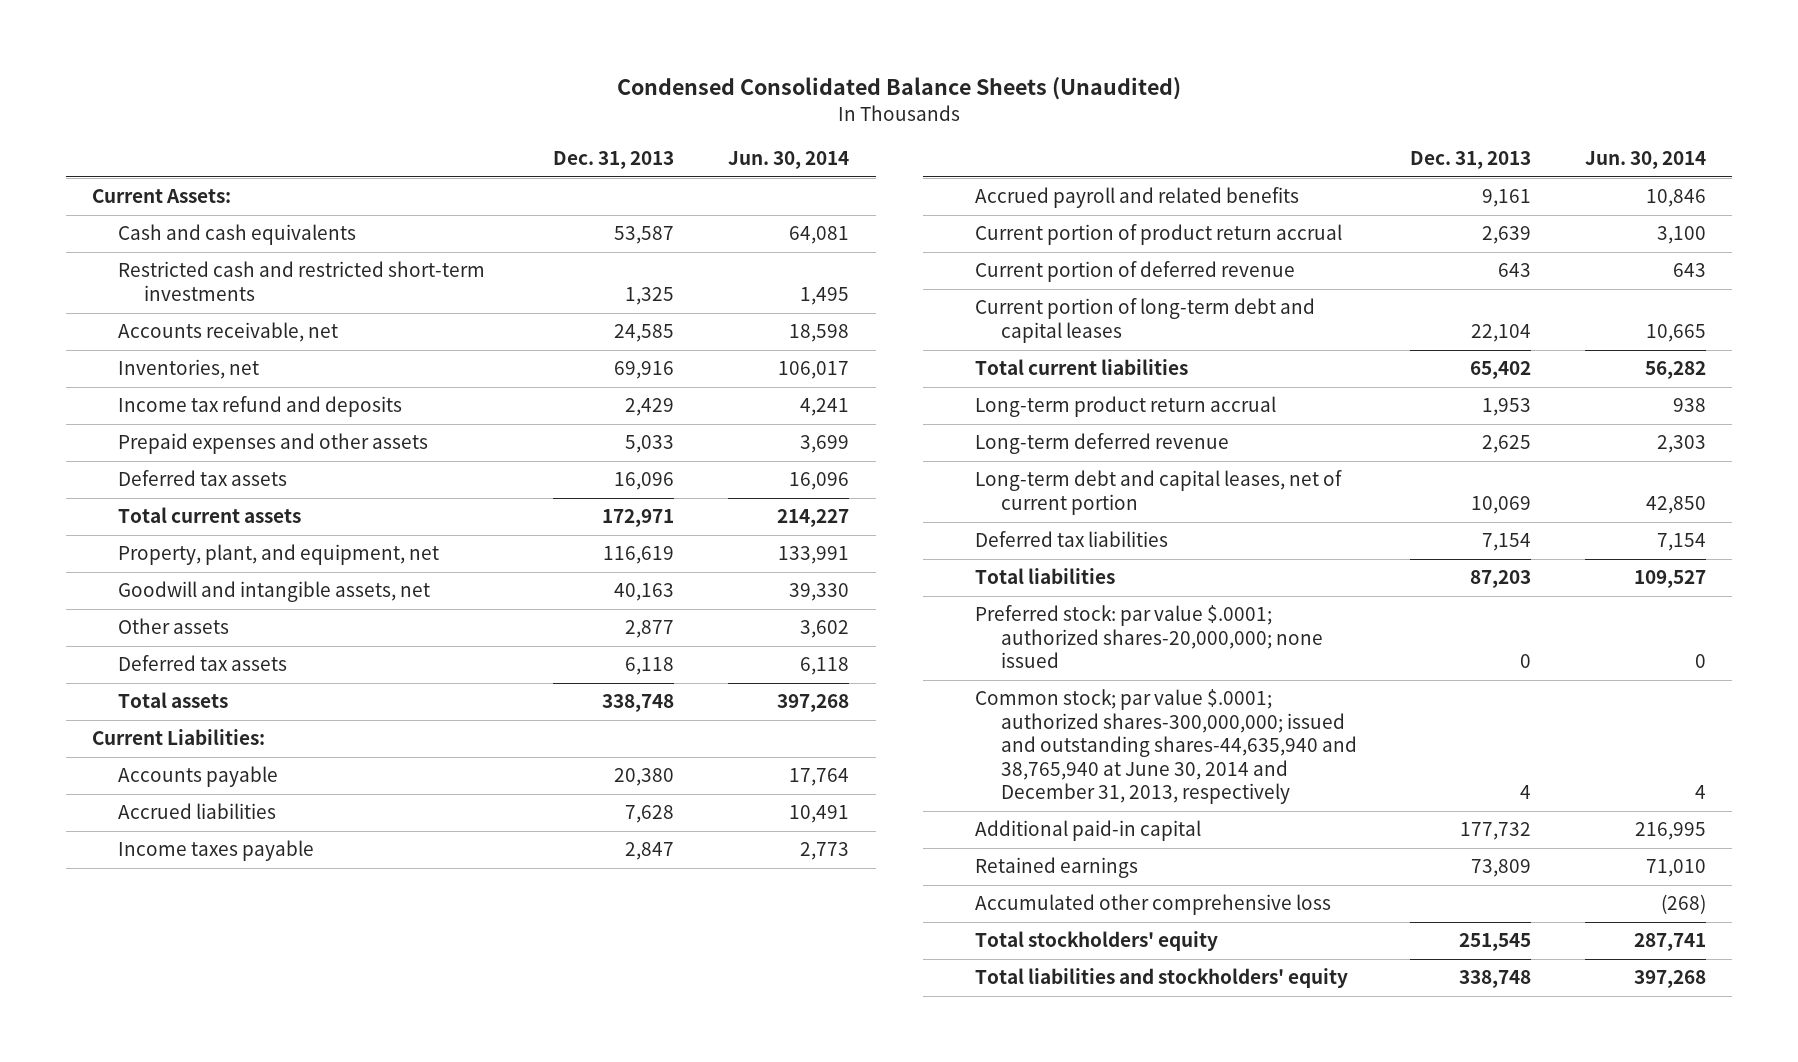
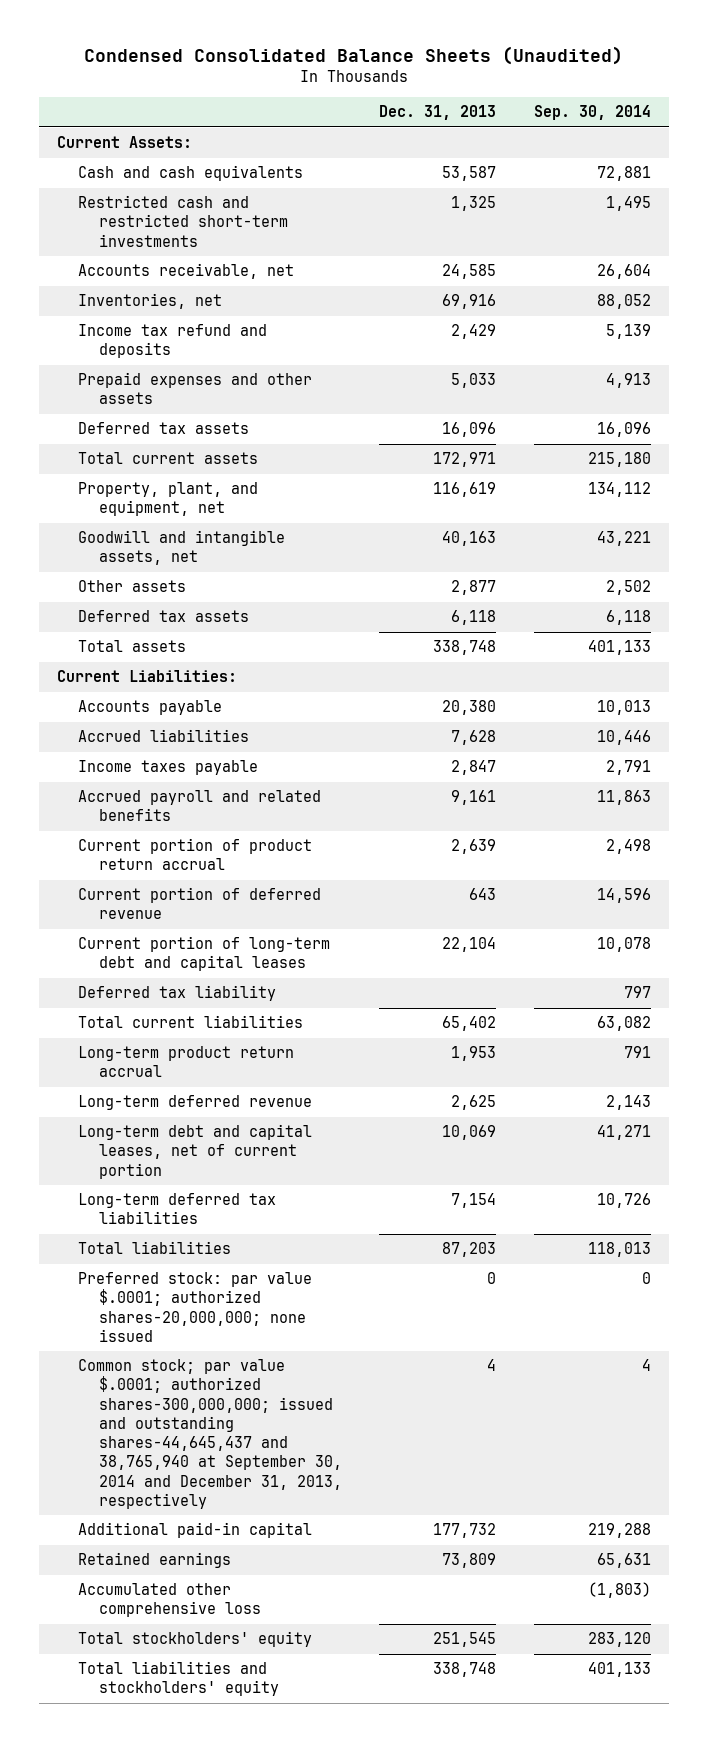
[727,150,849,169] Jun. 30, 2014 -> none
none -> [533,105,651,121] Sep. 30, 2014
none -> [78,985,277,1002] Deferred tax liability
[975,531,1169,548] Deferred tax liabilities -> [78,1193,277,1225] Long-term deferred tax liabilities
[975,689,1358,805] Common stock; par value $.0001; authorized shares-300,000,000; issued and outstanding shares-44,635,940 and 38,765,940 at June 30, 2014 and December 31, 2013, respectively -> [78,1359,343,1509] Common stock; par value $.0001; authorized shares-300,000,000; issued and outstanding shares-44,645,437 and 38,765,940 at September 30, 2014 and December 31, 2013, respectively

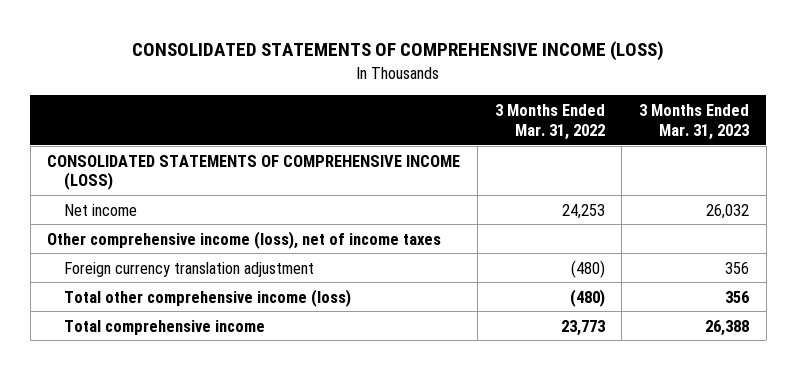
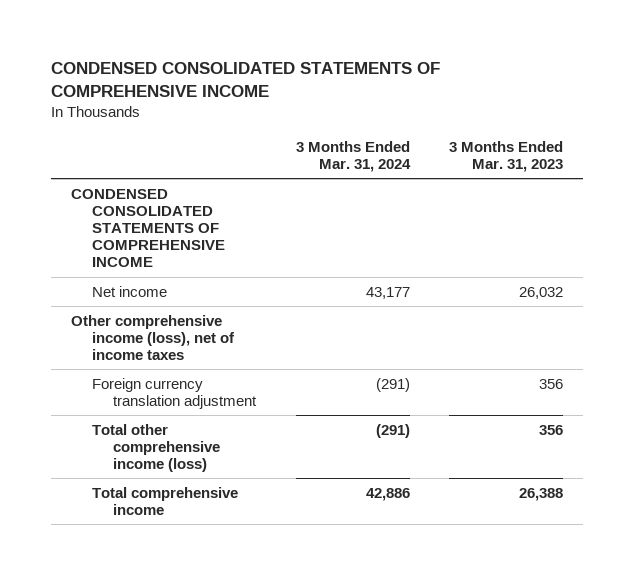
[132,41,665,62] CONSOLIDATED STATEMENTS OF COMPREHENSIVE INCOME (LOSS) -> [50,62,440,98] CONDENSED CONSOLIDATED STATEMENTS OF COMPREHENSIVE INCOME
[494,103,605,140] 3 Months Ended Mar. 31, 2022 -> none
none -> [295,140,411,172] 3 Months Ended Mar. 31, 2024
[47,154,461,191] CONSOLIDATED STATEMENTS OF COMPREHENSIVE INCOME (LOSS) -> [70,188,225,268] CONDENSED CONSOLIDATED STATEMENTS OF COMPREHENSIVE INCOME

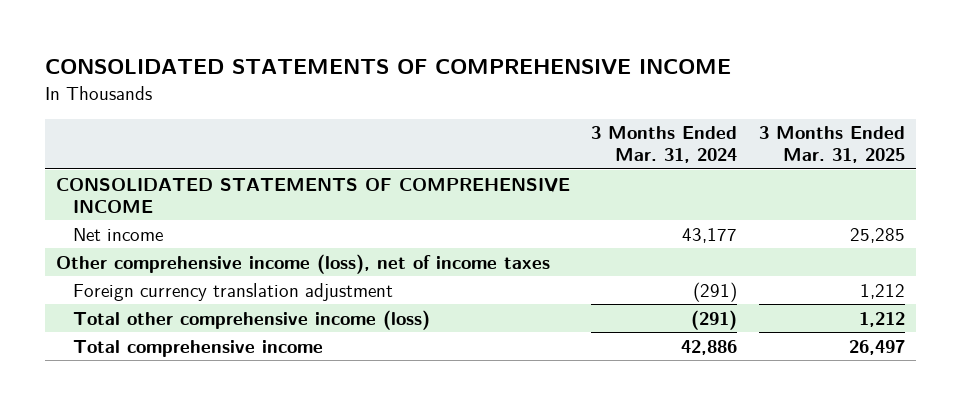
[50,62,440,98] CONDENSED CONSOLIDATED STATEMENTS OF COMPREHENSIVE INCOME -> [44,59,731,76] CONSOLIDATED STATEMENTS OF COMPREHENSIVE INCOME
[449,140,564,172] 3 Months Ended Mar. 31, 2023 -> none
none -> [758,126,905,164] 3 Months Ended Mar. 31, 2025
[70,188,225,268] CONDENSED CONSOLIDATED STATEMENTS OF COMPREHENSIVE INCOME -> [55,177,570,213] CONSOLIDATED STATEMENTS OF COMPREHENSIVE INCOME

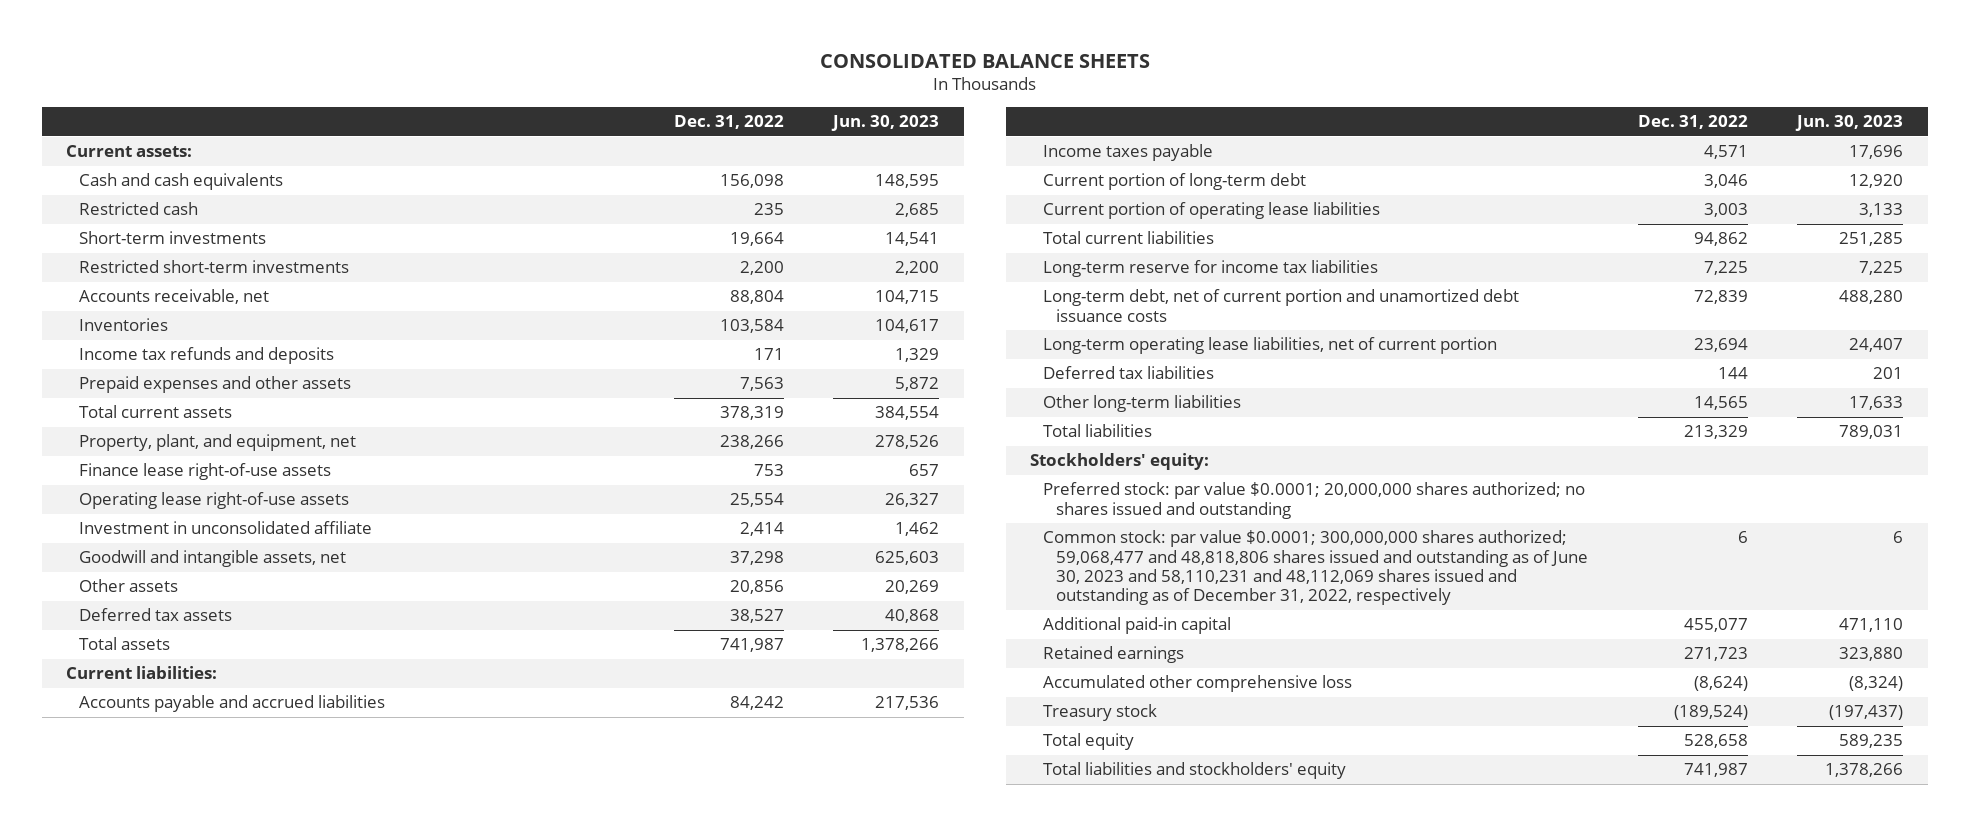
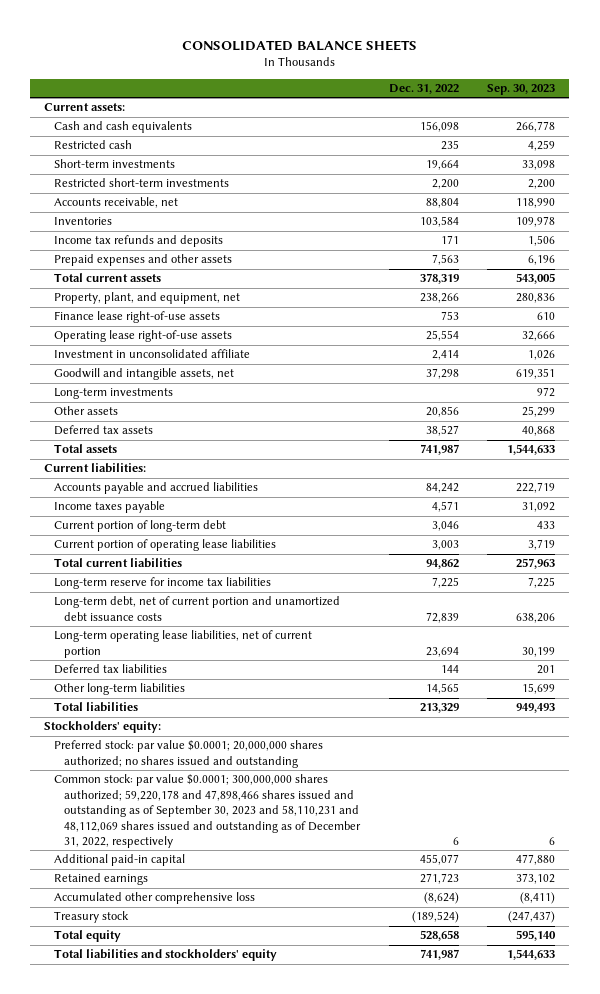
[831,115,940,132] Jun. 30, 2023 -> none
none -> [487,83,556,95] Sep. 30, 2023
none -> [54,388,174,400] Long-term investments
[1043,530,1589,606] Common stock: par value $0.0001; 300,000,000 shares authorized; 59,068,477 and 48,818,806 shares issued and outstanding as of June 30, 2023 and 58,110,231 and 48,112,069 shares issued and outstanding as of December 31, 2022, respectively -> [54,774,362,848] Common stock: par value $0.0001; 300,000,000 shares authorized; 59,220,178 and 47,898,466 shares issued and outstanding as of September 30, 2023 and 58,110,231 and 48,112,069 shares issued and outstanding as of December 31, 2022, respectively

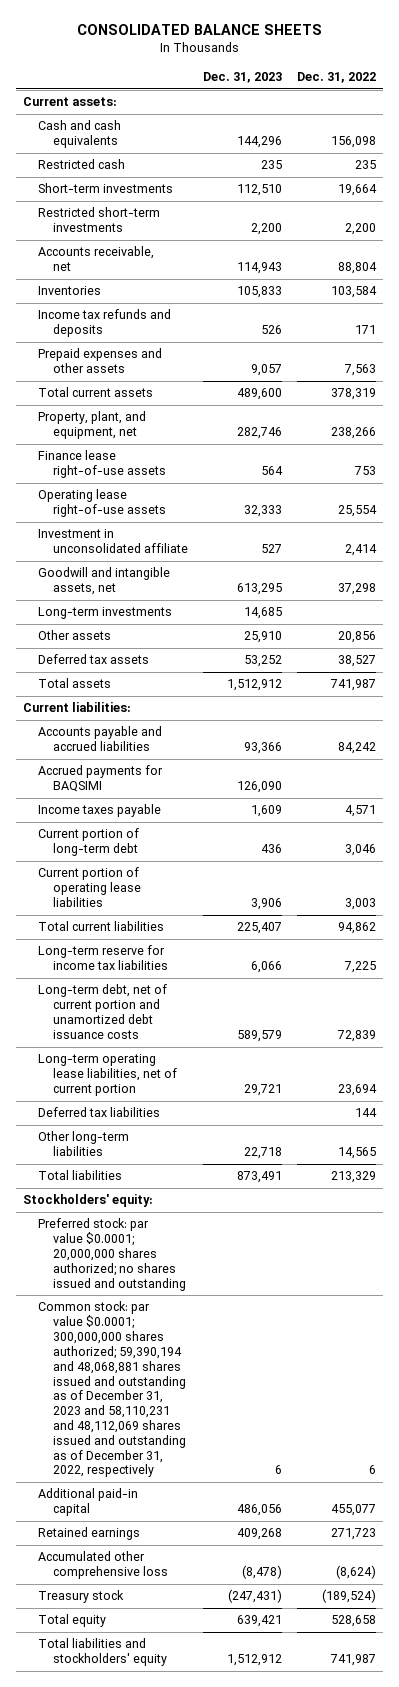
[487,83,556,95] Sep. 30, 2023 -> none
none -> [203,71,283,83] Dec. 31, 2023
none -> [38,765,164,793] Accrued payments for BAQSIMI
[54,774,362,848] Common stock: par value $0.0001; 300,000,000 shares authorized; 59,220,178 and 47,898,466 shares issued and outstanding as of September 30, 2023 and 58,110,231 and 48,112,069 shares issued and outstanding as of December 31, 2022, respectively -> [38,1301,187,1478] Common stock: par value $0.0001; 300,000,000 shares authorized; 59,390,194 and 48,068,881 shares issued and outstanding as of December 31, 2023 and 58,110,231 and 48,112,069 shares issued and outstanding as of December 31, 2022, respectively

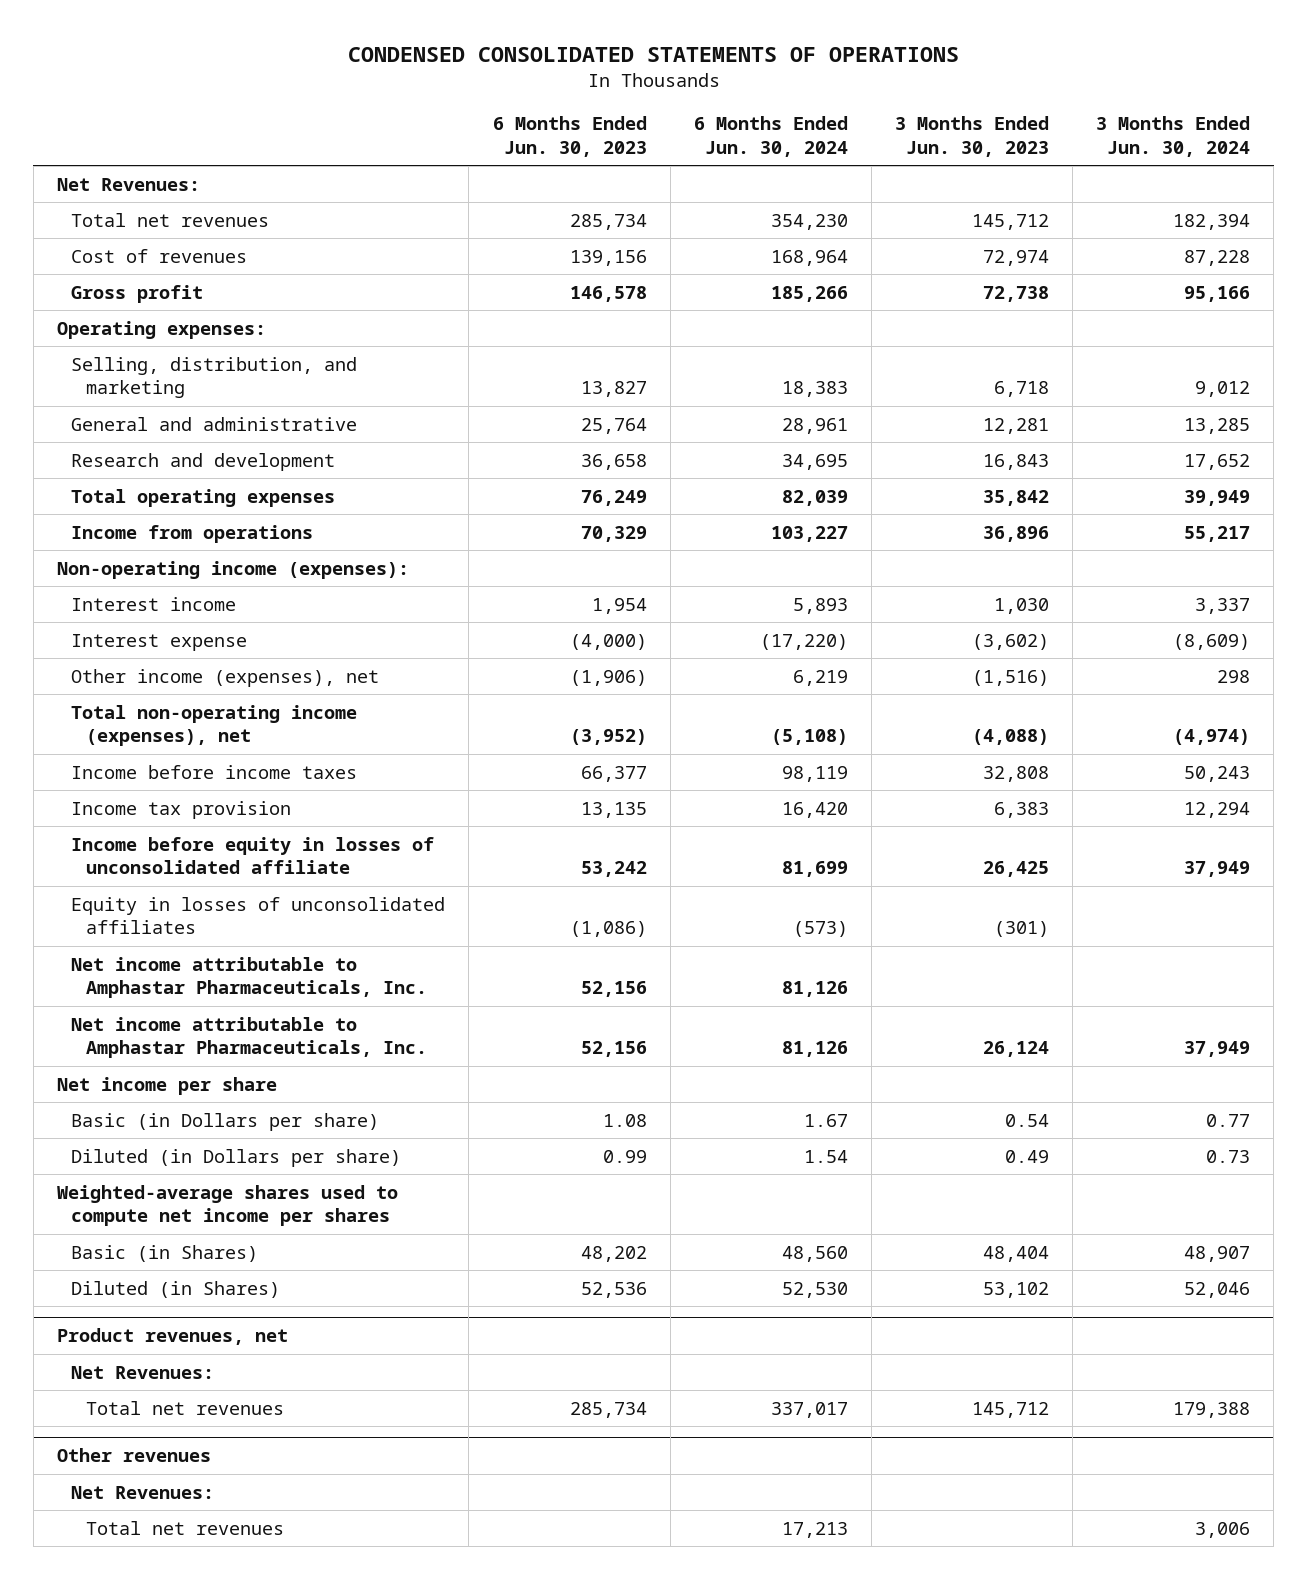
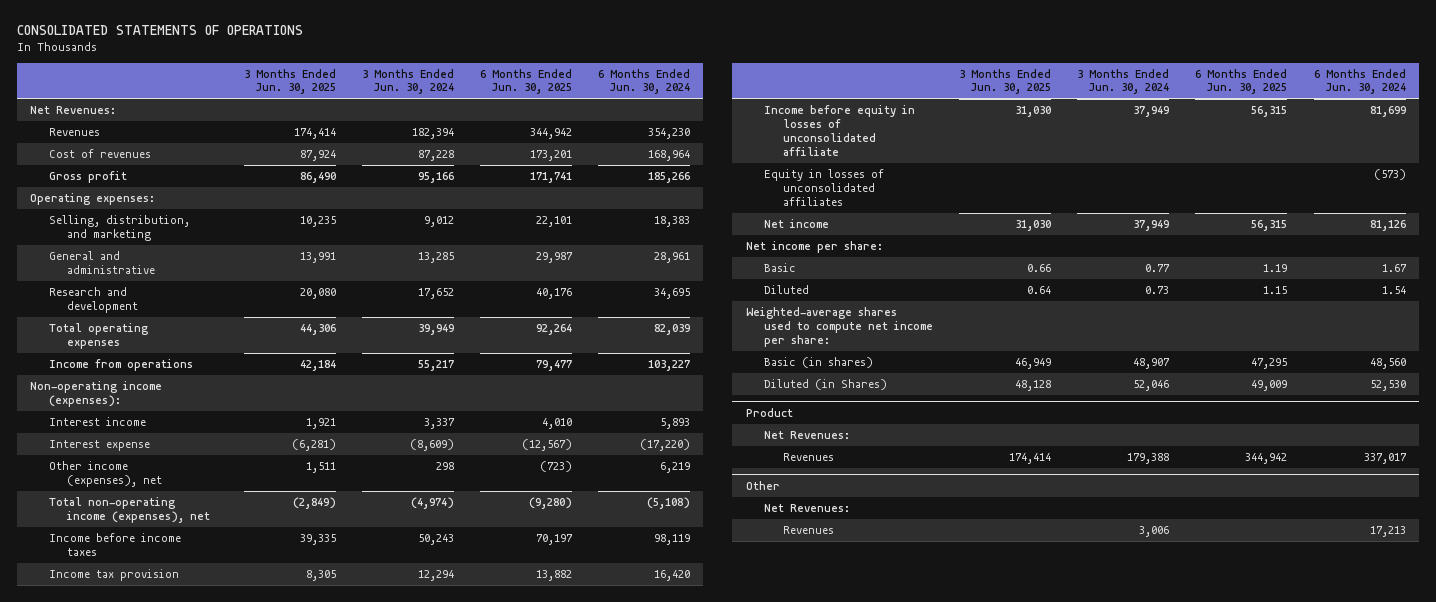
[347,47,959,63] CONDENSED CONSOLIDATED STATEMENTS OF OPERATIONS -> [17,25,304,36] CONSOLIDATED STATEMENTS OF OPERATIONS
[492,116,647,157] 6 Months Ended Jun. 30, 2023 -> none
[895,116,1050,157] 3 Months Ended Jun. 30, 2023 -> none
none -> [243,68,336,95] 3 Months Ended Jun. 30, 2025
none -> [480,68,573,95] 6 Months Ended Jun. 30, 2025
[71,212,270,227] Total net revenues -> [48,127,100,136] Revenues
[71,956,427,999] Net income attributable to Amphastar Pharmaceuticals, Inc. -> none
[71,1016,427,1059] Net income attributable to Amphastar Pharmaceuticals, Inc. -> [764,218,830,228] Net income
[56,1076,277,1095] Net income per share -> [745,240,883,253] Net income per share:
[71,1112,380,1131] Basic (in Dollars per share) -> [764,262,797,272] Basic
[71,1148,402,1167] Diluted (in Dollars per share) -> [764,284,810,294] Diluted
[56,1184,398,1227] Weighted-average shares used to compute net income per shares -> [745,306,934,347] Weighted-average shares used to compute net income per share:
[71,1244,259,1262] Basic (in Shares) -> [764,356,874,368] Basic (in shares)
[56,1328,288,1346] Product revenues, net -> [745,407,793,417] Product
[85,1400,284,1415] Total net revenues -> [782,452,834,461] Revenues
[56,1448,211,1463] Other revenues -> [745,480,780,490] Other
[85,1520,284,1535] Total net revenues -> [782,525,834,534] Revenues

